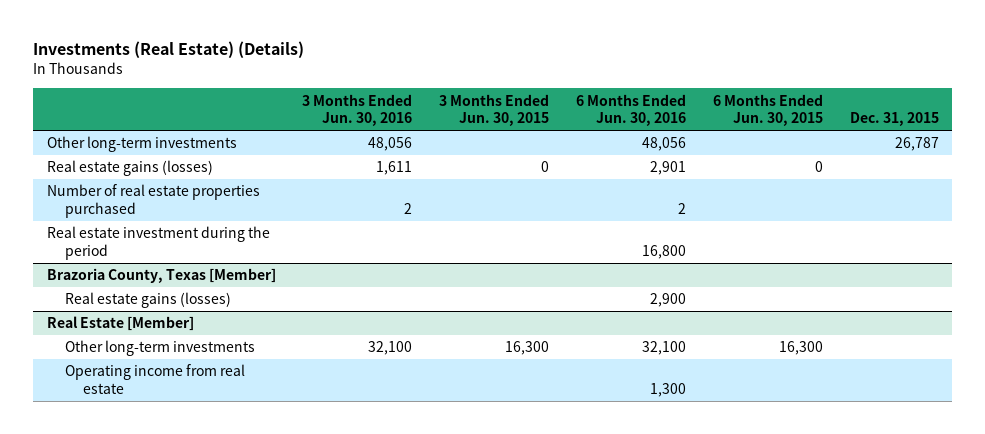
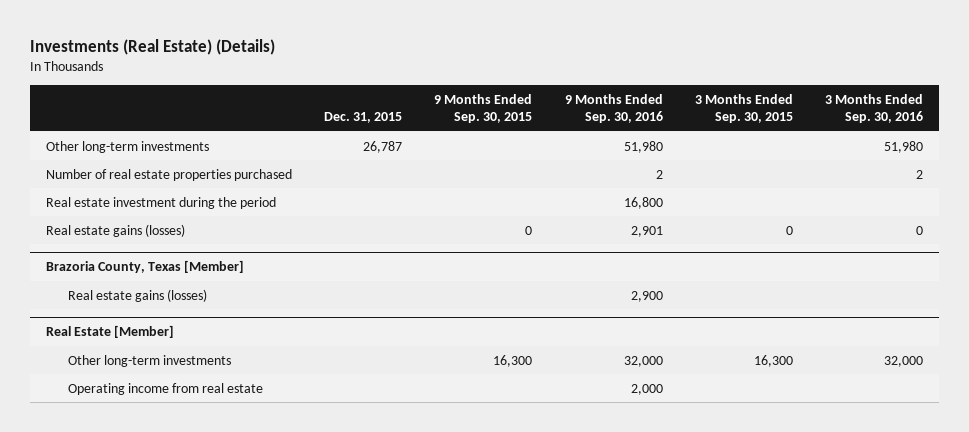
[302,93,413,127] 3 Months Ended Jun. 30, 2016 -> none
[439,93,550,127] 3 Months Ended Jun. 30, 2015 -> none
[576,93,687,127] 6 Months Ended Jun. 30, 2016 -> none
[712,93,823,127] 6 Months Ended Jun. 30, 2015 -> none
none -> [434,93,533,124] 9 Months Ended Sep. 30, 2015
none -> [564,93,663,124] 9 Months Ended Sep. 30, 2016
none -> [695,93,794,124] 3 Months Ended Sep. 30, 2015
none -> [825,93,924,124] 3 Months Ended Sep. 30, 2016
[46,160,213,177] Real estate gains (losses) -> [45,223,185,237] Real estate gains (losses)

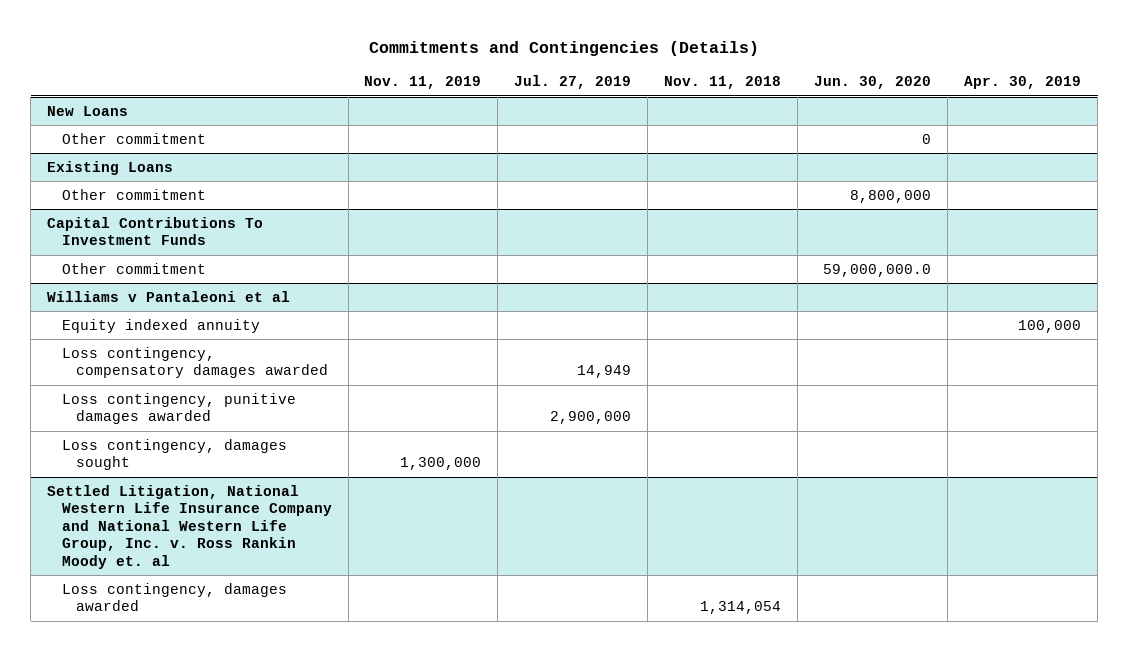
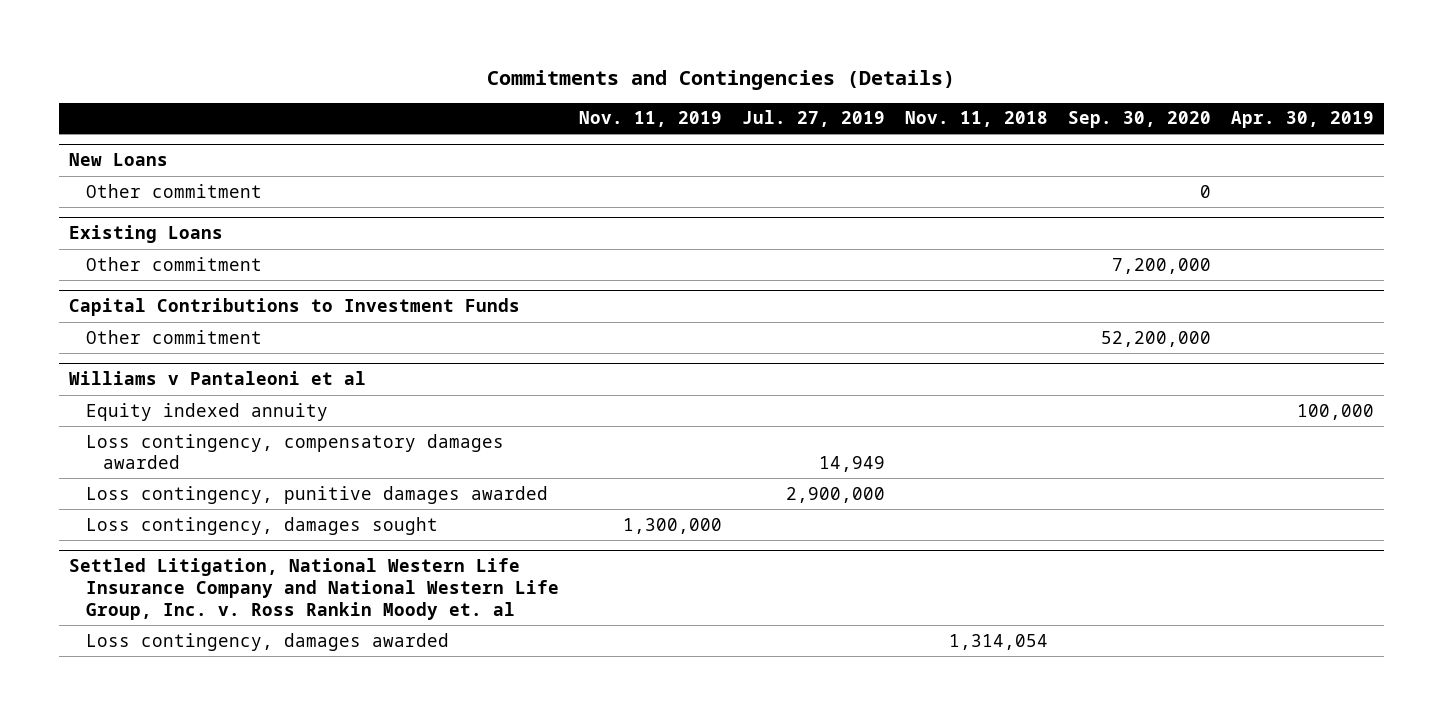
[814,76,932,90] Jun. 30, 2020 -> none
none -> [1067,111,1211,129] Sep. 30, 2020
[46,216,263,246] Capital Contributions To Investment Funds -> [68,298,520,317] Capital Contributions to Investment Funds

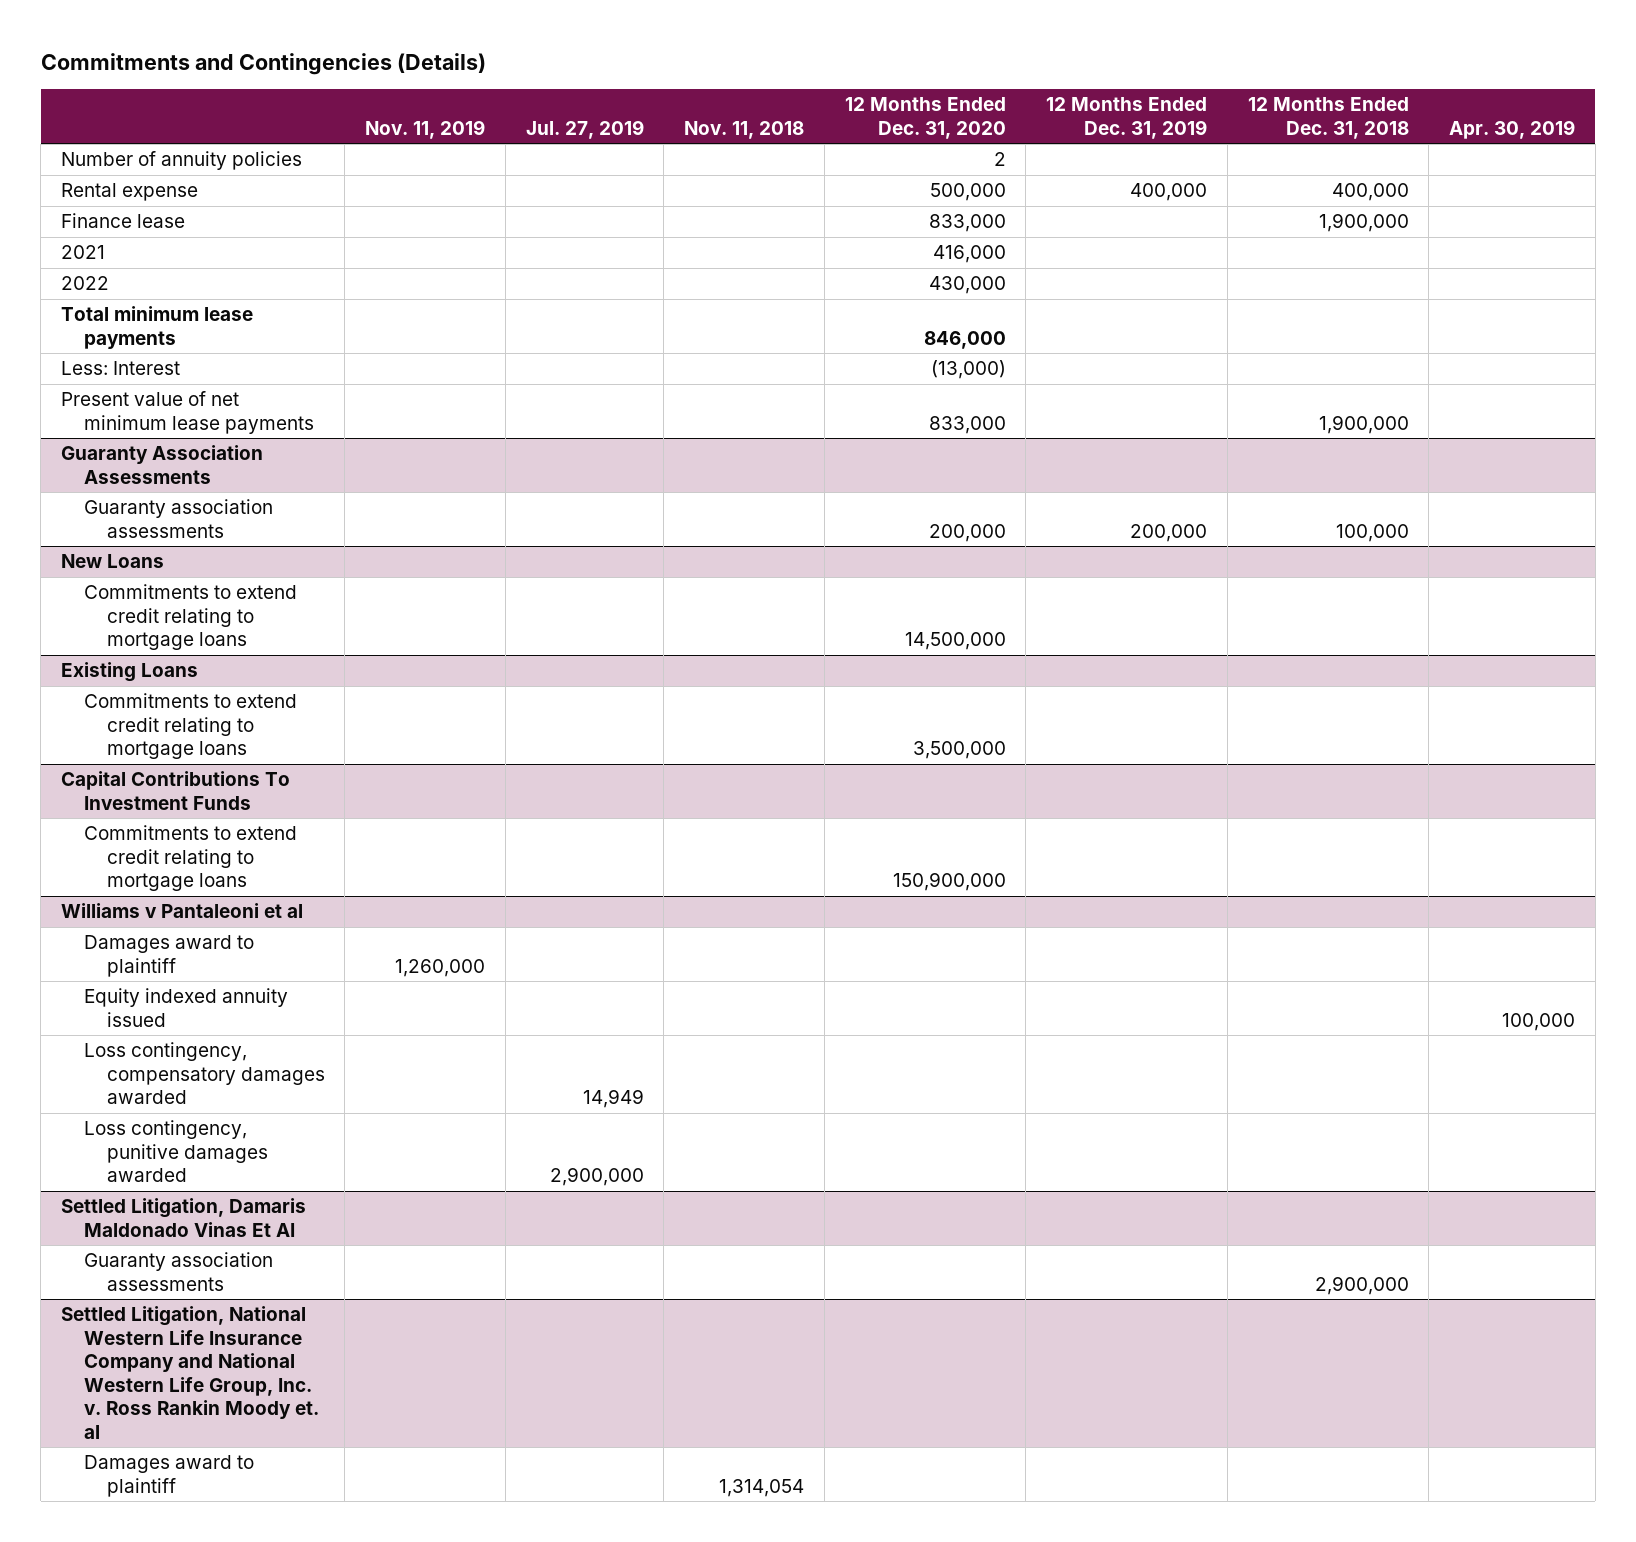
[1067,111,1211,129] Sep. 30, 2020 -> none
none -> [844,97,1006,139] 12 Months Ended Dec. 31, 2020
none -> [1046,97,1208,139] 12 Months Ended Dec. 31, 2019
none -> [1247,97,1409,139] 12 Months Ended Dec. 31, 2018
none -> [61,151,303,171] Number of annuity policies
none -> [61,183,199,202] Rental expense
none -> [61,213,186,229] Finance lease
none -> [61,245,106,260] 2021
none -> [61,276,110,291] 2022
none -> [61,306,254,349] Total minimum lease payments
none -> [61,361,181,376] Less: Interest
none -> [61,391,314,434] Present value of net minimum lease payments
none -> [61,445,264,484] Guaranty Association Assessments
none -> [83,499,273,538] Guaranty association assessments
[85,183,262,198] Other commitment -> [83,584,297,651] Commitments to extend credit relating to mortgage loans
[85,256,262,271] Other commitment -> [83,693,297,760] Commitments to extend credit relating to mortgage loans
[68,298,520,317] Capital Contributions to Investment Funds -> [61,771,291,810] Capital Contributions To Investment Funds
[85,329,262,344] Other commitment -> [83,825,297,892] Commitments to extend credit relating to mortgage loans
none -> [83,935,254,977] Damages award to plaintiff
[85,402,328,421] Equity indexed annuity -> [83,988,288,1027] Equity indexed annuity issued
[85,516,438,535] Loss contingency, damages sought -> none
none -> [61,1198,307,1237] Settled Litigation, Damaris Maldonado Vinas Et AI
none -> [83,1252,273,1291] Guaranty association assessments
[85,632,449,651] Loss contingency, damages awarded -> [83,1455,254,1497] Damages award to plaintiff

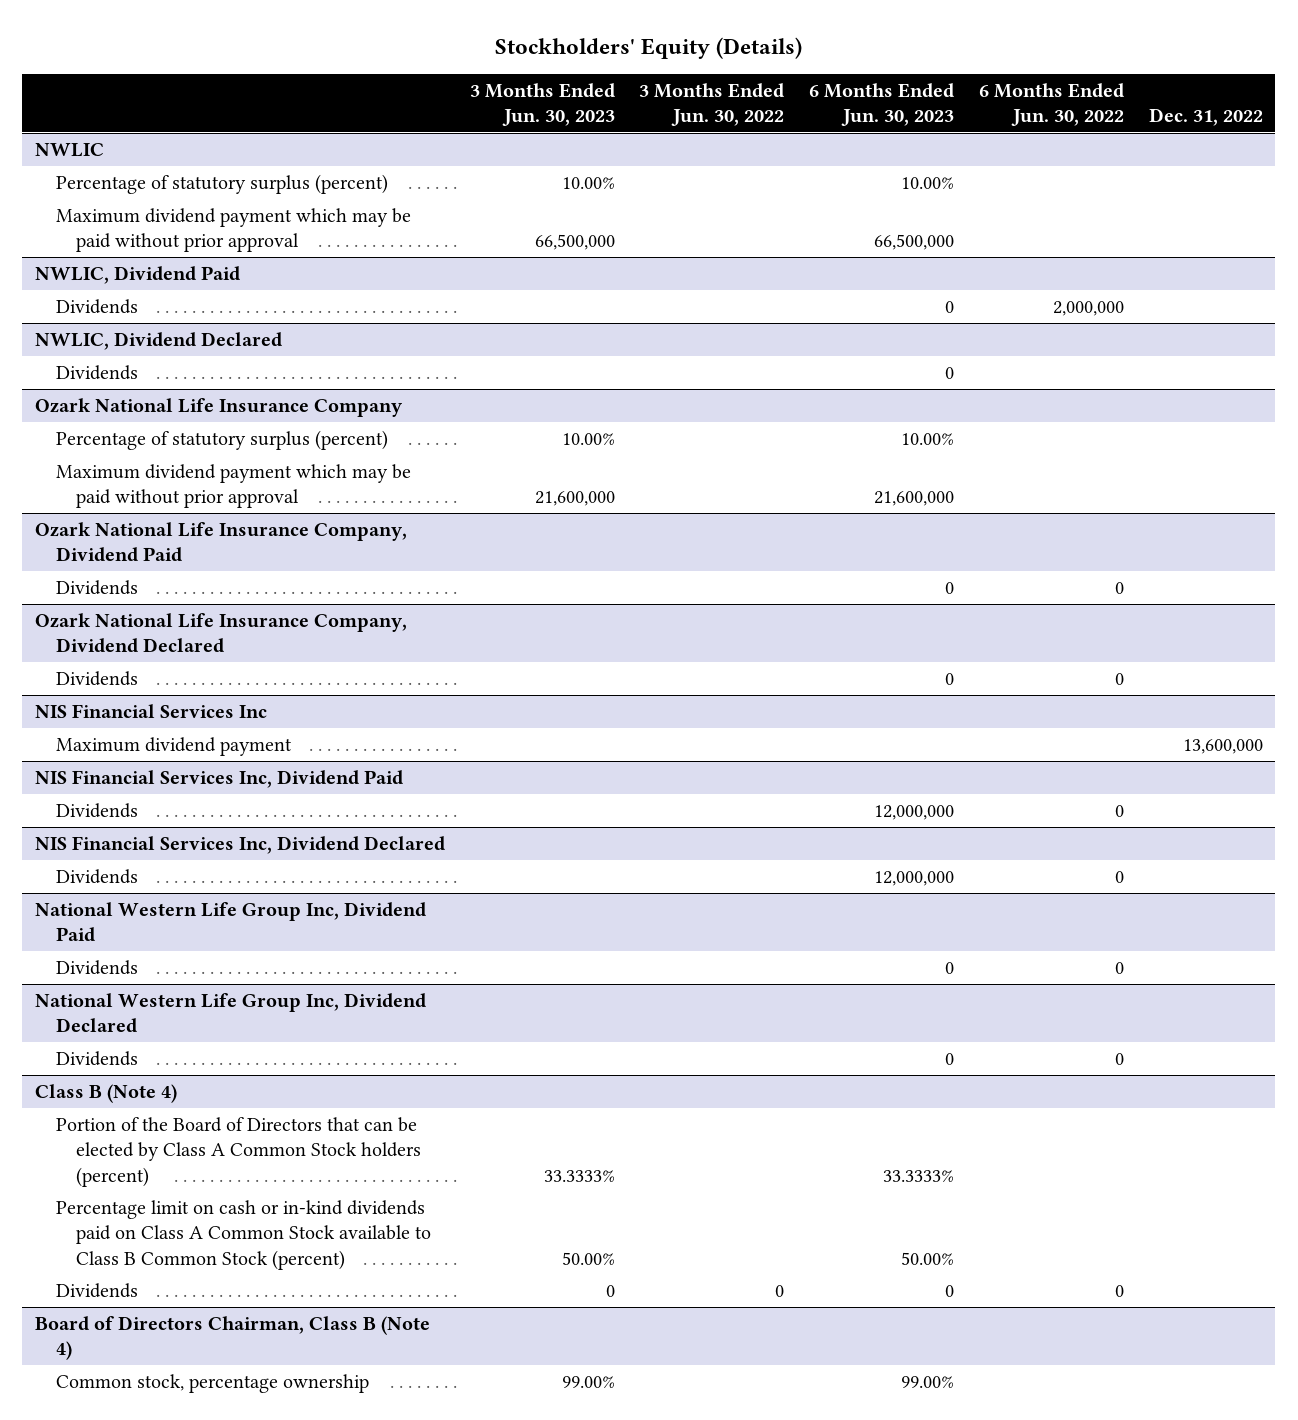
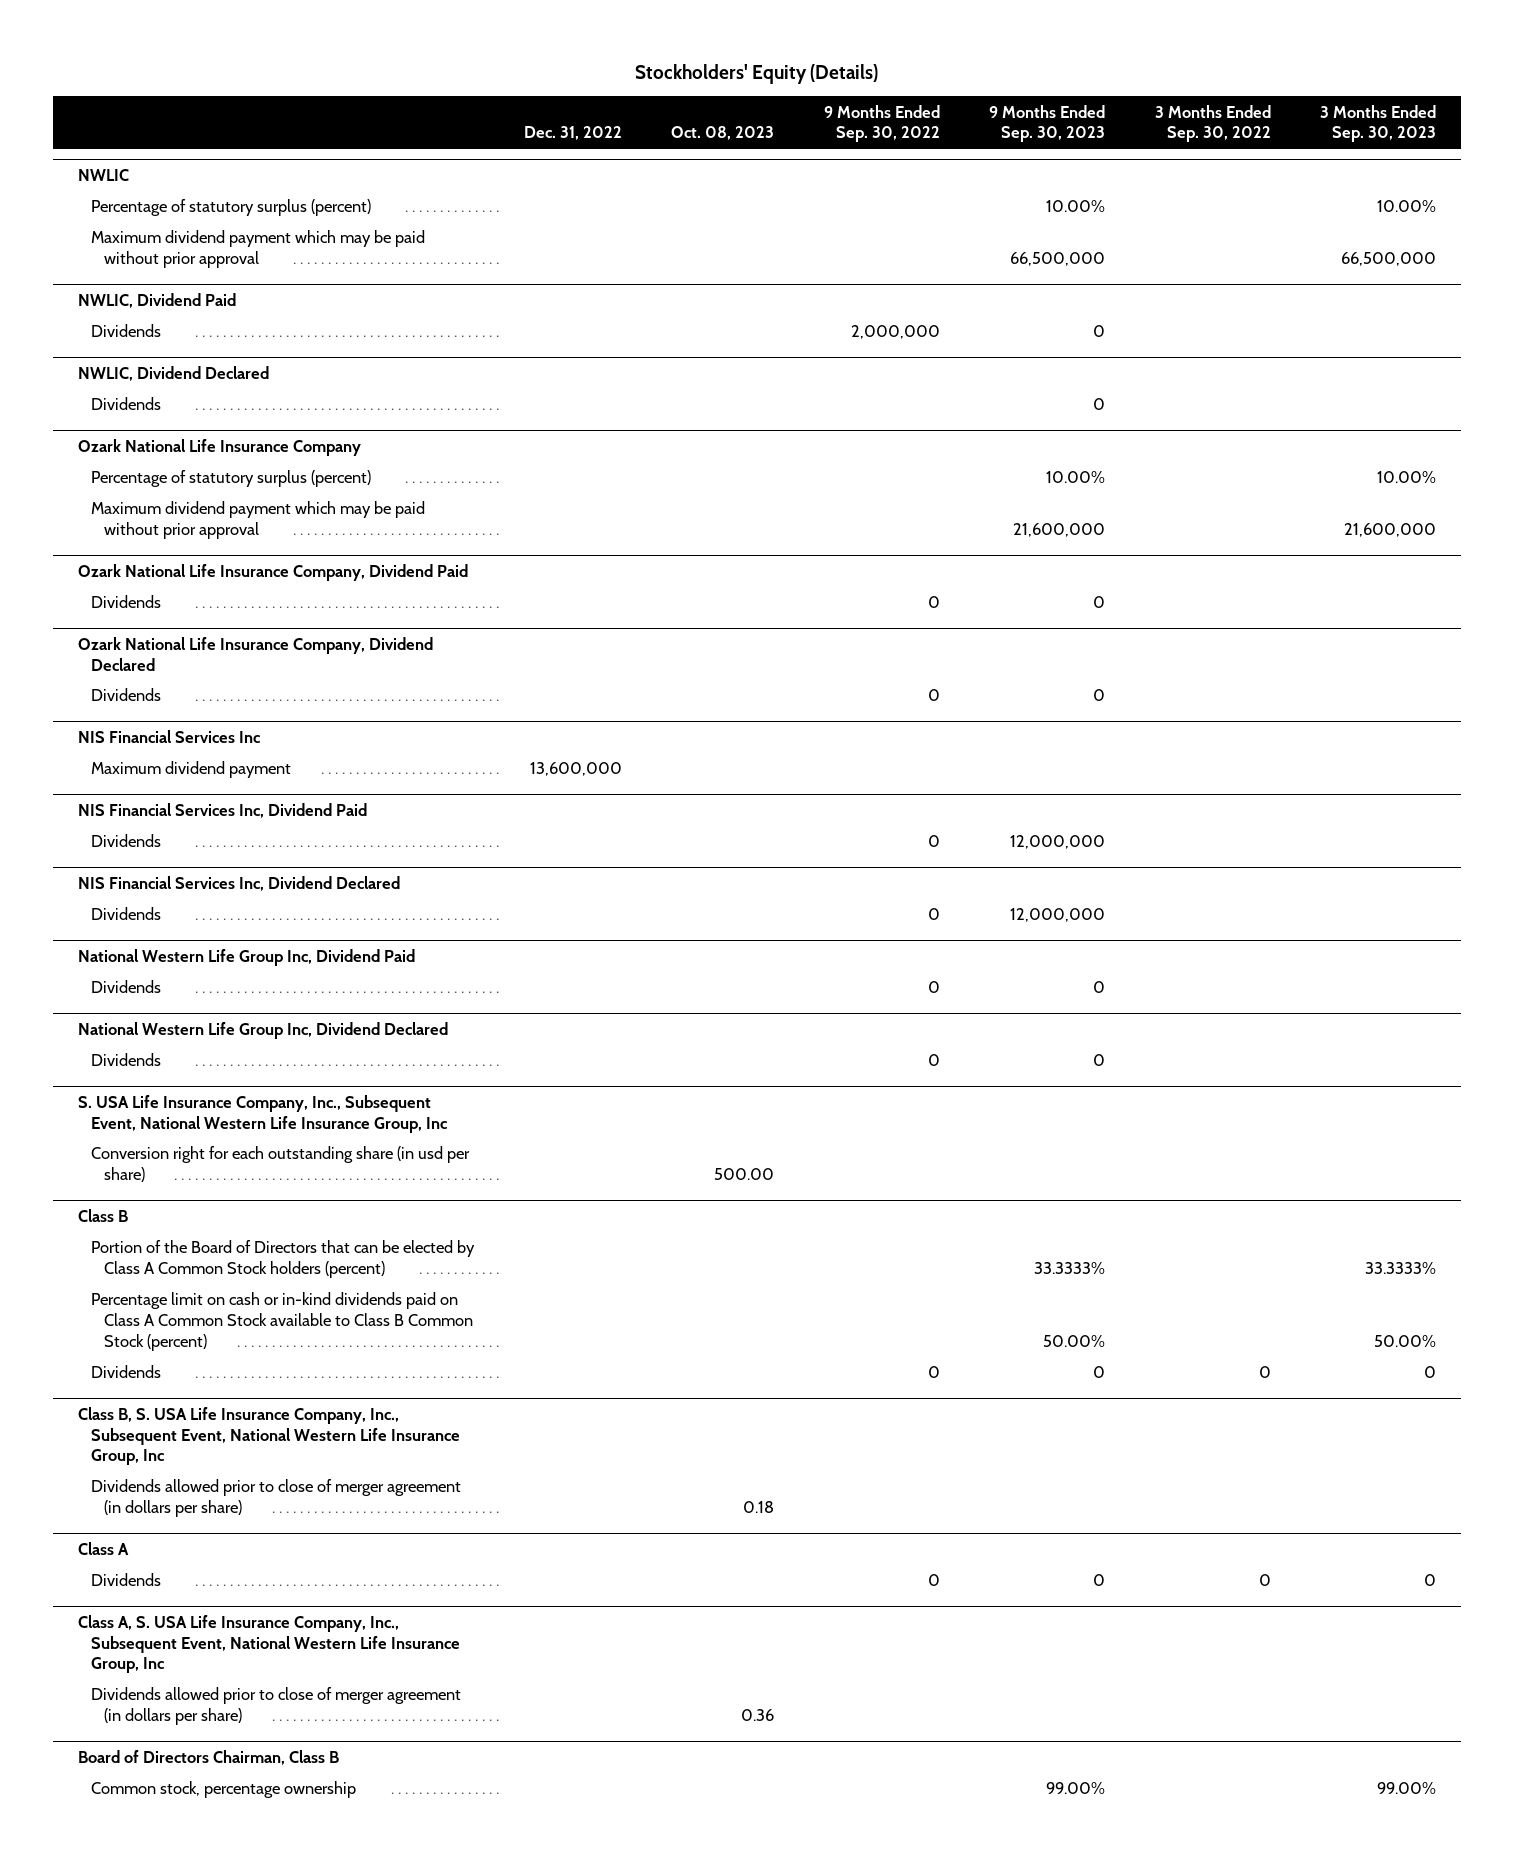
[469,82,615,127] 3 Months Ended Jun. 30, 2023 -> none
[639,82,785,127] 3 Months Ended Jun. 30, 2022 -> none
[809,82,955,127] 6 Months Ended Jun. 30, 2023 -> none
[979,82,1125,127] 6 Months Ended Jun. 30, 2022 -> none
none -> [671,126,775,141] Oct. 08, 2023
none -> [823,104,940,143] 9 Months Ended Sep. 30, 2022
none -> [989,104,1106,143] 9 Months Ended Sep. 30, 2023
none -> [1154,104,1271,143] 3 Months Ended Sep. 30, 2022
none -> [1320,104,1437,143] 3 Months Ended Sep. 30, 2023
none -> [78,1094,447,1133] S. USA Life Insurance Company, Inc., Subsequent Event, National Western Life Insurance Group, Inc
none -> [90,1146,470,1183] Conversion right for each outstanding share (in usd per share)
[34,1084,177,1104] Class B (Note 4) -> [78,1208,129,1222] Class B
none -> [78,1406,460,1466] Class B, S. USA Life Insurance Company, Inc., Subsequent Event, National Western Life Insurance Group, Inc
none -> [90,1479,461,1518] Dividends allowed prior to close of merger agreement (in dollars per share)
none -> [78,1541,130,1555] Class A
none -> [90,1573,161,1587] Dividends
none -> [78,1614,460,1674] Class A, S. USA Life Insurance Company, Inc., Subsequent Event, National Western Life Insurance Group, Inc
none -> [90,1687,461,1726] Dividends allowed prior to close of merger agreement (in dollars per share)
[34,1316,430,1361] Board of Directors Chairman, Class B (Note 4) -> [78,1749,340,1765] Board of Directors Chairman, Class B

